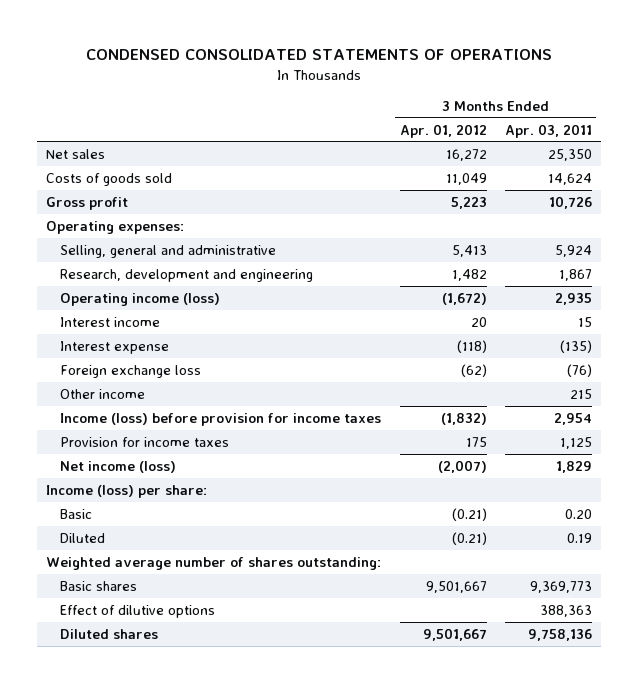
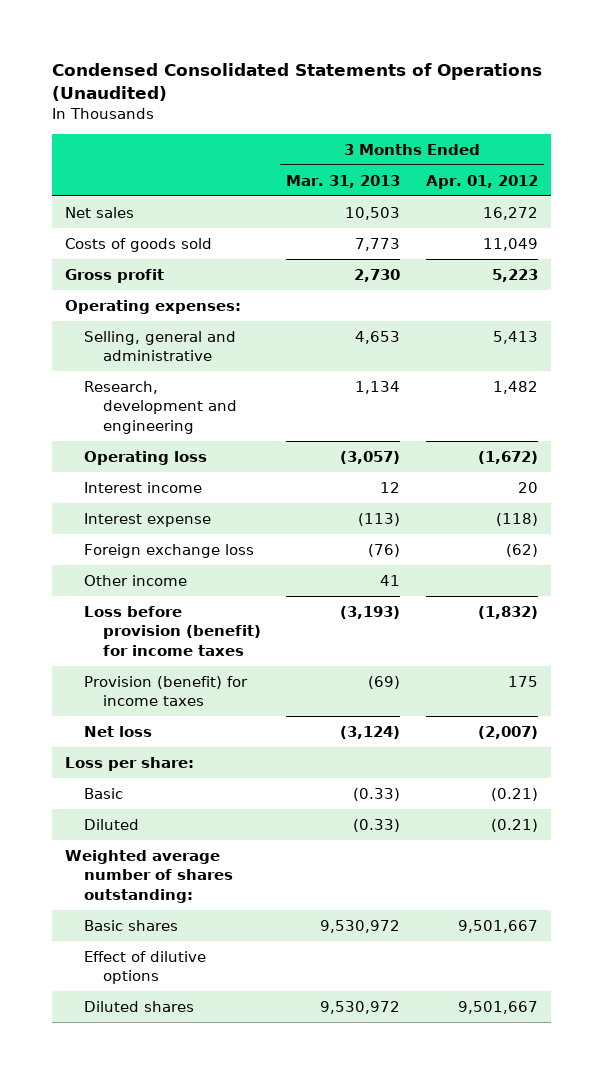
[86,49,553,61] CONDENSED CONSOLIDATED STATEMENTS OF OPERATIONS -> [52,62,543,101] Condensed Consolidated Statements of Operations (Unaudited)
[504,123,592,138] Apr. 03, 2011 -> none
none -> [286,174,401,188] Mar. 31, 2013
[60,292,221,306] Operating income (loss) -> [83,450,207,465] Operating loss
[60,412,382,426] Income (loss) before provision for income taxes -> [83,605,261,656] Loss before provision (benefit) for income taxes
[60,436,230,447] Provision for income taxes -> [83,675,248,707] Provision (benefit) for income taxes
[60,460,177,473] Net income (loss) -> [83,725,152,737] Net loss
[46,484,208,498] Income (loss) per share: -> [65,756,195,771] Loss per share:

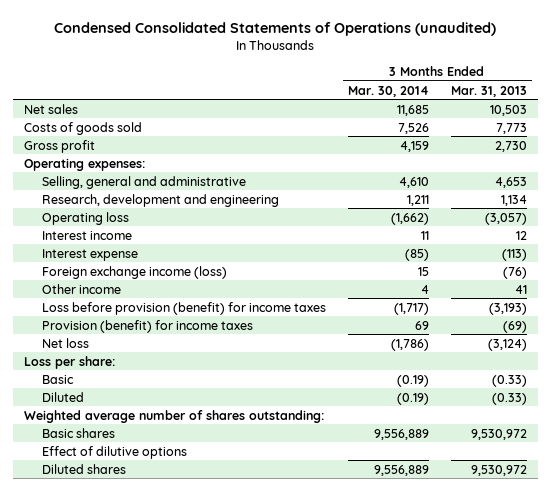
[52,62,543,101] Condensed Consolidated Statements of Operations (Unaudited) -> [54,21,497,36] Condensed Consolidated Statements of Operations (unaudited)
[425,174,538,189] Apr. 01, 2012 -> none
none -> [347,85,429,97] Mar. 30, 2014
[83,543,254,558] Foreign exchange loss -> [42,265,228,279] Foreign exchange income (loss)

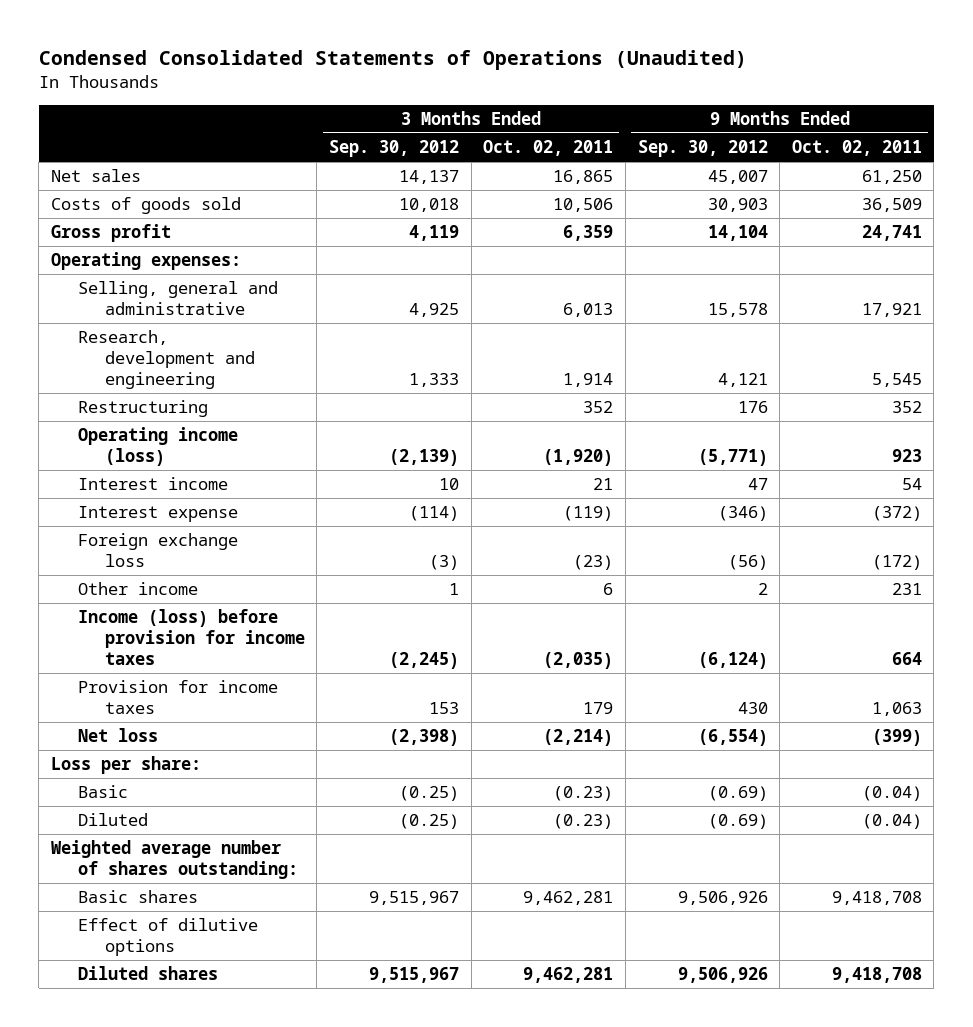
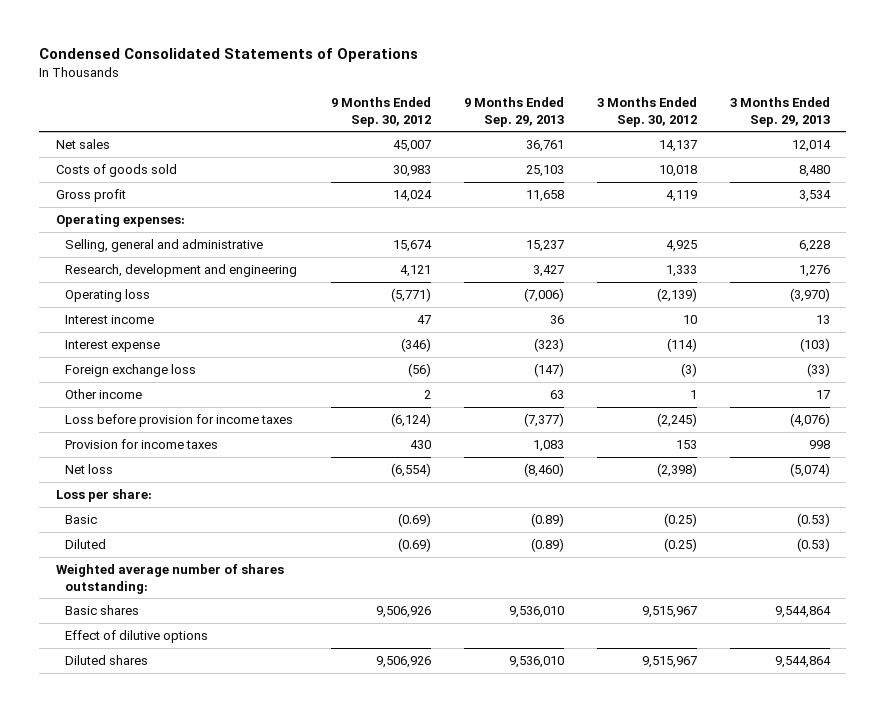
[38,49,747,70] Condensed Consolidated Statements of Operations (Unaudited) -> [39,48,419,63] Condensed Consolidated Statements of Operations
[483,140,614,157] Oct. 02, 2011 -> none
[791,140,922,157] Oct. 02, 2011 -> none
none -> [463,97,564,127] 9 Months Ended Sep. 29, 2013
none -> [729,97,830,127] 3 Months Ended Sep. 29, 2013
[707,198,768,213] 30,903 -> [392,164,431,177] 30,983
[707,225,768,242] 14,104 -> [392,189,432,202] 14,024
[707,302,768,317] 15,578 -> [392,239,432,252] 15,674
[77,400,208,418] Restructuring -> none
[77,427,238,466] Operating income (loss) -> [65,288,151,302] Operating loss
[77,609,305,665] Income (loss) before provision for income taxes -> [65,413,294,427] Loss before provision for income taxes

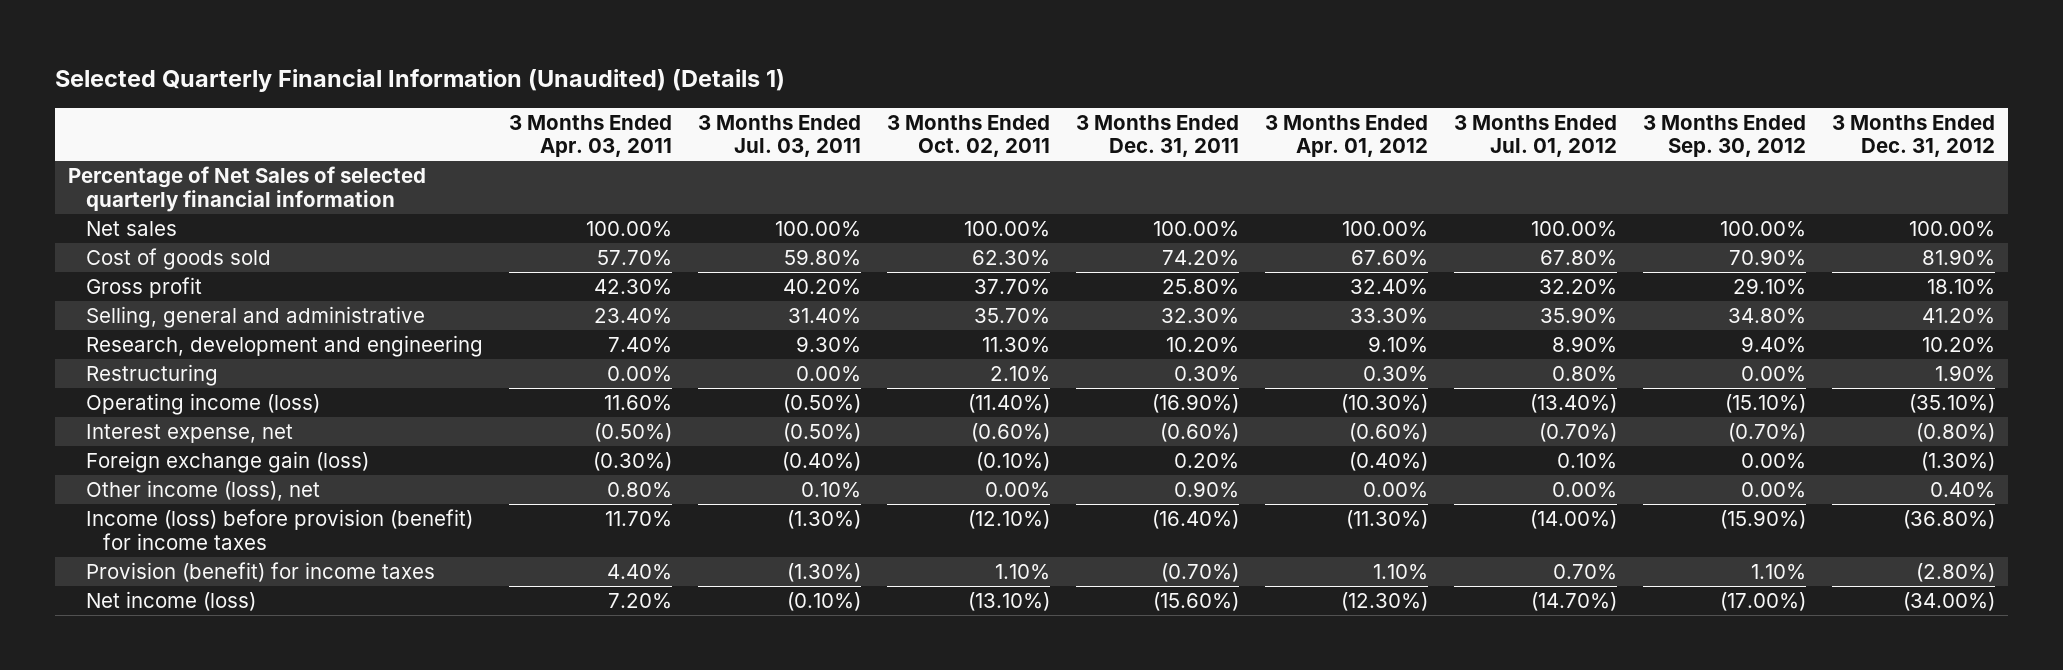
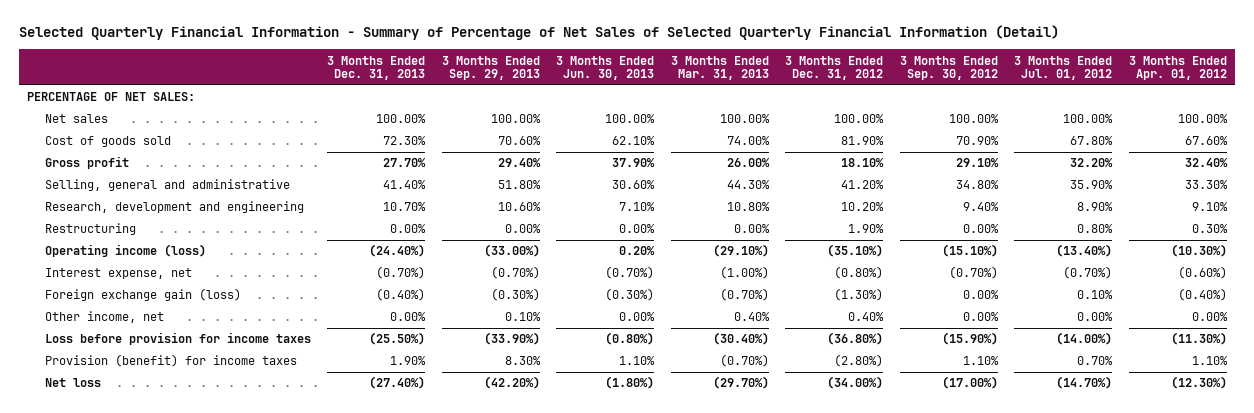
[55,69,786,93] Selected Quarterly Financial Information (Unaudited) (Details 1) -> [19,25,1060,41] Selected Quarterly Financial Information - Summary of Percentage of Net Sales of Selected Quarterly Financial Information (Detail)
[508,114,672,158] 3 Months Ended Apr. 03, 2011 -> none
[697,114,861,158] 3 Months Ended Jul. 03, 2011 -> none
[886,114,1050,158] 3 Months Ended Oct. 02, 2011 -> none
[1075,114,1239,158] 3 Months Ended Dec. 31, 2011 -> none
none -> [327,55,426,81] 3 Months Ended Dec. 31, 2013
none -> [441,55,540,81] 3 Months Ended Sep. 29, 2013
none -> [556,55,655,81] 3 Months Ended Jun. 30, 2013
none -> [670,55,769,81] 3 Months Ended Mar. 31, 2013
[68,166,427,212] Percentage of Net Sales of selected quarterly financial information -> [27,92,196,102] PERCENTAGE OF NET SALES:
[85,480,320,502] Other income (loss), net -> [44,311,164,324] Other income, net
[85,509,473,550] Income (loss) before provision (benefit) for income taxes -> [44,332,311,346] Loss before provision for income taxes
[85,591,256,612] Net income (loss) -> [44,378,101,388] Net loss

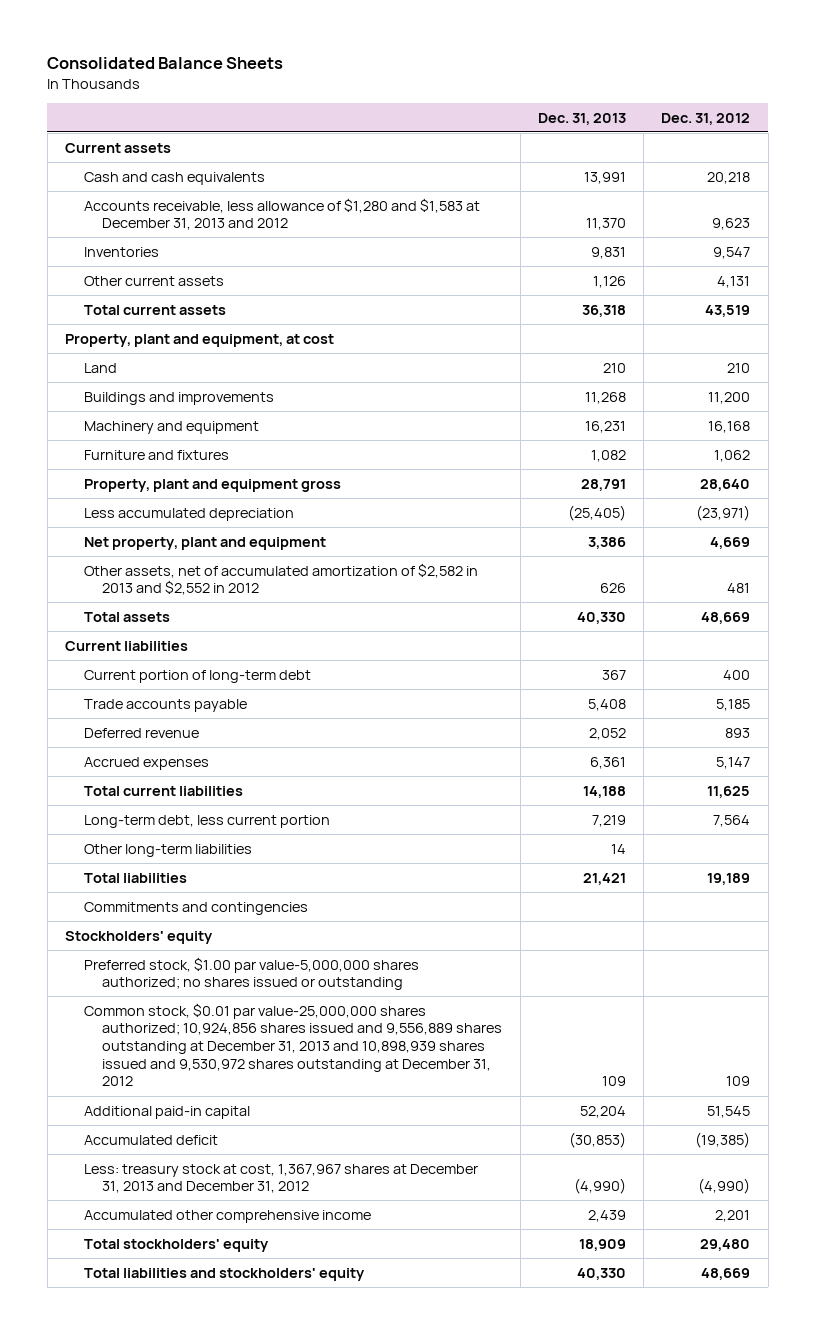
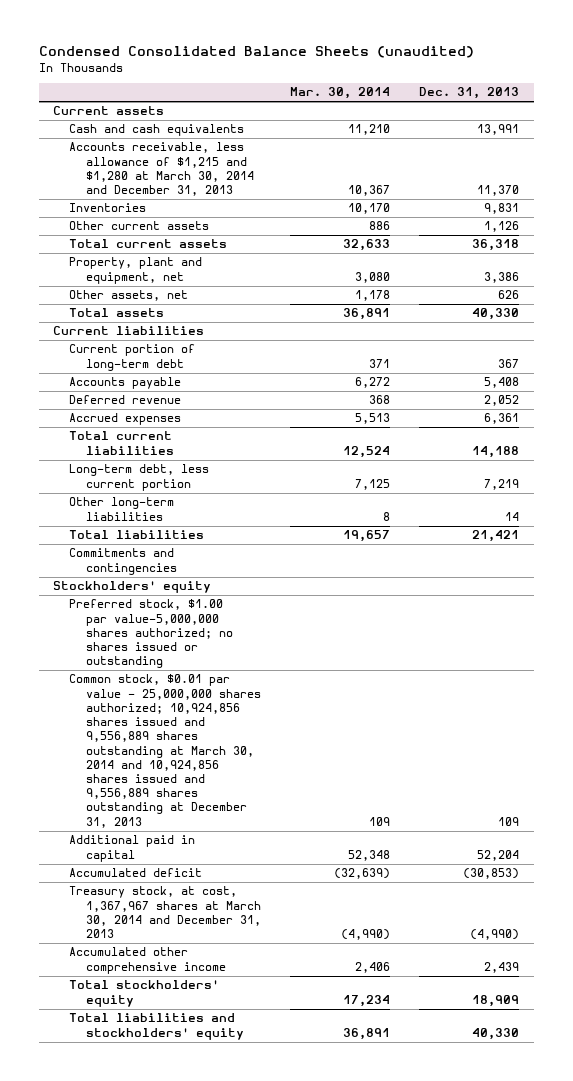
[47,57,284,70] Consolidated Balance Sheets -> [38,46,474,59] Condensed Consolidated Balance Sheets (unaudited)
[661,112,751,125] Dec. 31, 2012 -> none
none -> [289,87,390,100] Mar. 30, 2014
[83,197,480,231] Accounts receivable, less allowance of $1,280 and $1,583 at December 31, 2013 and 2012 -> [69,142,254,197] Accounts receivable, less allowance of $1,215 and $1,280 at March 30, 2014 and December 31, 2013
[64,333,334,347] Property, plant and equipment, at cost -> none
[83,362,117,373] Land -> none
[83,391,274,405] Buildings and improvements -> none
[83,420,259,434] Machinery and equipment -> none
[83,449,229,460] Furniture and fixtures -> none
[83,478,341,492] Property, plant and equipment gross -> none
[83,507,294,521] Less accumulated depreciation -> none
[83,536,326,550] Net property, plant and equipment -> [69,257,203,284] Property, plant and equipment, net
[83,562,478,596] Other assets, net of accumulated amortization of $2,582 in 2013 and $2,552 in 2012 -> [69,290,189,302] Other assets, net
[83,698,247,712] Trade accounts payable -> [69,377,182,390] Accounts payable
[83,1002,503,1087] Common stock, $0.01 par value-25,000,000 shares authorized; 10,924,856 shares issued and 9,556,889 shares outstanding at December 31, 2013 and 10,898,939 shares issued and 9,530,972 shares outstanding at December 31, 2012 -> [69,674,261,828] Common stock, $0.01 par value - 25,000,000 shares authorized; 10,924,856 shares issued and 9,556,889 shares outstanding at March 30, 2014 and 10,924,856 shares issued and 9,556,889 shares outstanding at December 31, 2013
[83,1105,250,1119] Additional paid-in capital -> [69,835,196,862] Additional paid in capital
[83,1163,478,1194] Less: treasury stock at cost, 1,367,967 shares at December 31, 2013 and December 31, 2012 -> [69,886,261,939] Treasury stock, at cost, 1,367,967 shares at March 30, 2014 and December 31, 2013

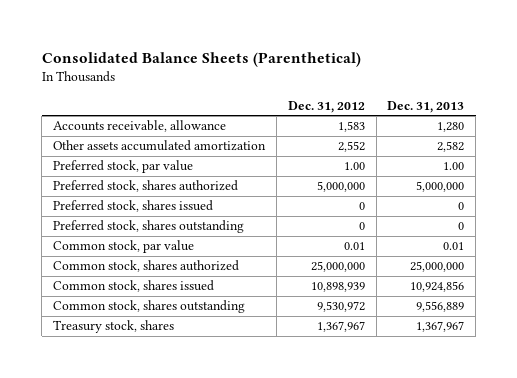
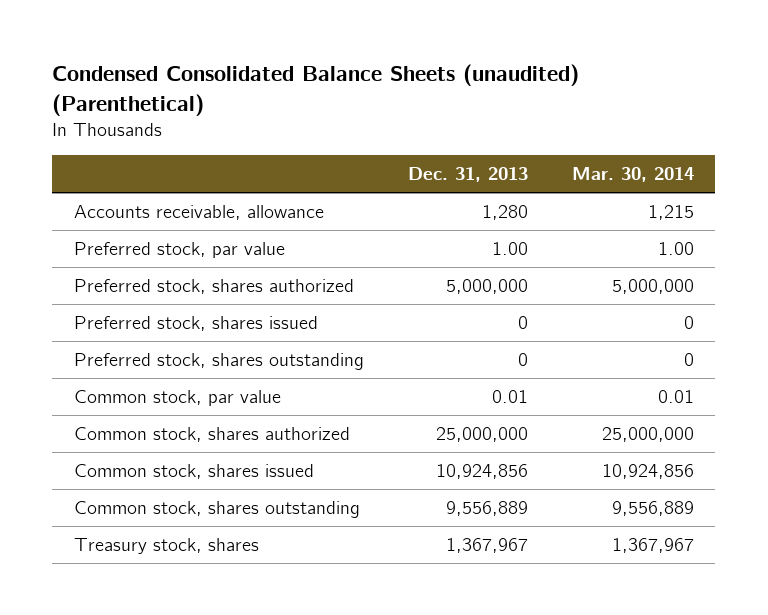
[41,52,361,68] Consolidated Balance Sheets (Parenthetical) -> [52,64,580,116] Condensed Consolidated Balance Sheets (unaudited) (Parenthetical)
[287,100,365,113] Dec. 31, 2012 -> none
none -> [571,167,694,183] Mar. 30, 2014
[53,140,267,152] Other assets accumulated amortization -> none

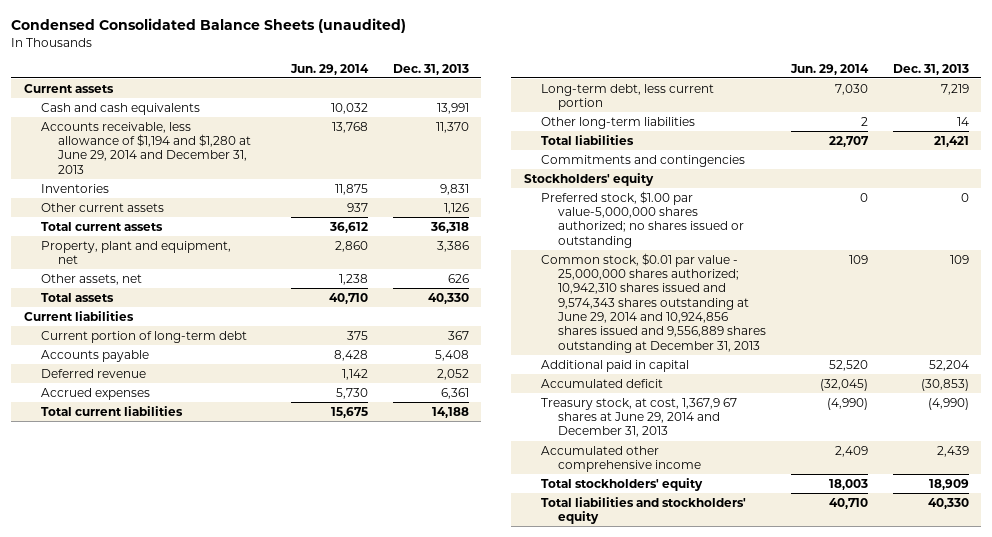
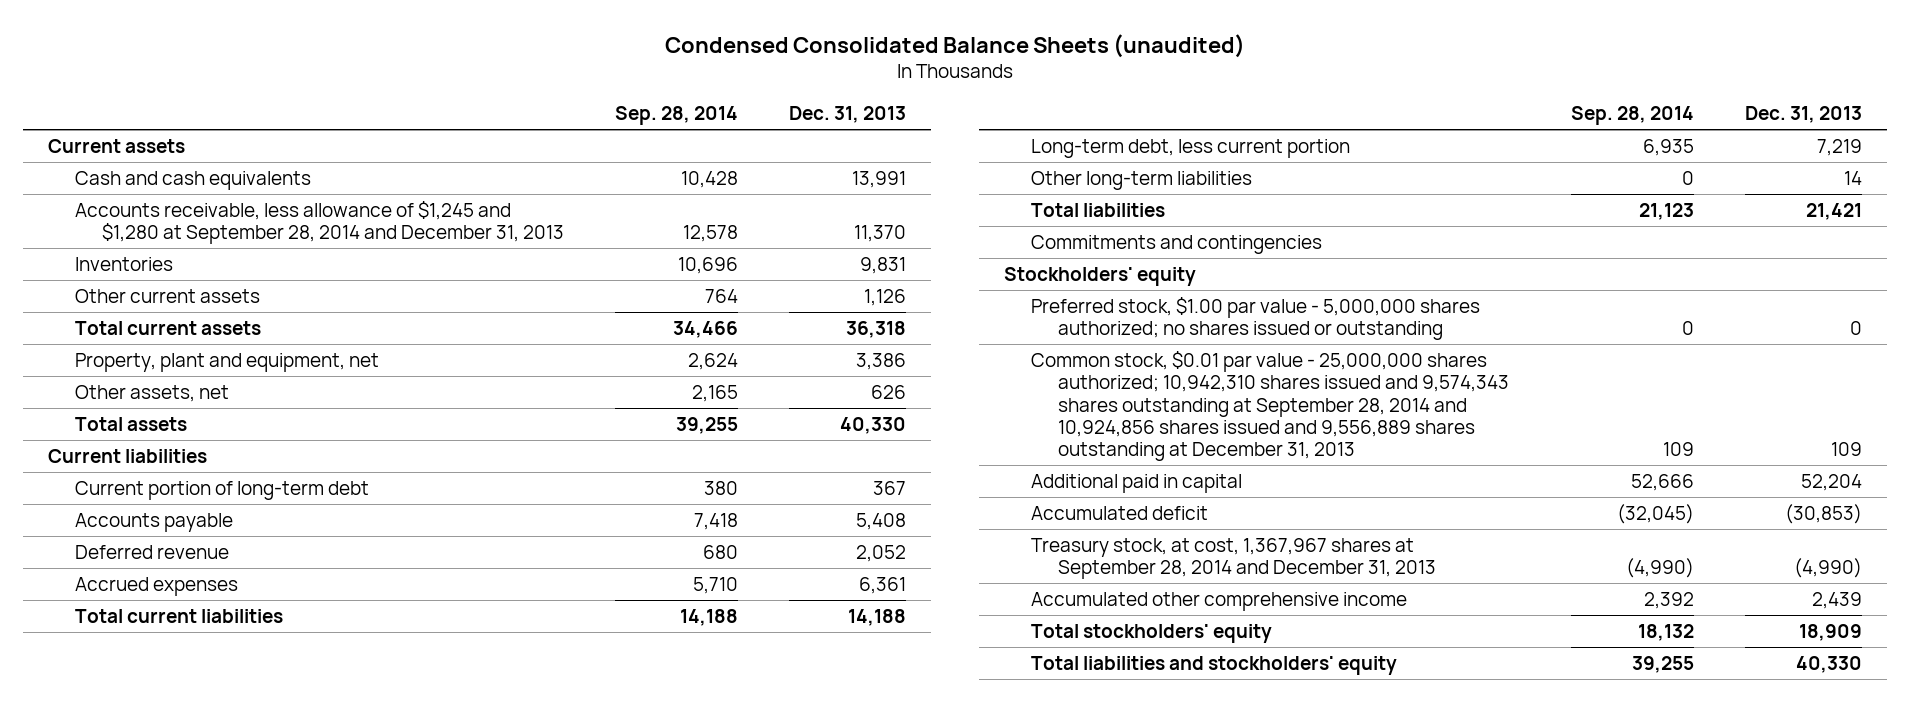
[289,63,369,75] Jun. 29, 2014 -> none
none -> [615,106,739,126] Sep. 28, 2014
[40,121,252,174] Accounts receivable, less allowance of $1,194 and $1,280 at June 29, 2014 and December 31, 2013 -> [75,201,565,245] Accounts receivable, less allowance of $1,245 and $1,280 at September 28, 2014 and December 31, 2013
[541,190,745,248] Preferred stock, $1.00 par value-5,000,000 shares authorized; no shares issued or outstanding -> [1031,297,1481,341] Preferred stock, $1.00 par value - 5,000,000 shares authorized; no shares issued or outstanding
[541,252,767,353] Common stock, $0.01 par value - 25,000,000 shares authorized; 10,942,310 shares issued and 9,574,343 shares outstanding at June 29, 2014 and 10,924,856 shares issued and 9,556,889 shares outstanding at December 31, 2013 -> [1031,351,1510,461] Common stock, $0.01 par value - 25,000,000 shares authorized; 10,942,310 shares issued and 9,574,343 shares outstanding at September 28, 2014 and 10,924,856 shares issued and 9,556,889 shares outstanding at December 31, 2013
[541,397,738,438] Treasury stock, at cost, 1,367,9 67 shares at June 29, 2014 and December 31, 2013 -> [1031,538,1437,580] Treasury stock, at cost, 1,367,967 shares at September 28, 2014 and December 31, 2013

